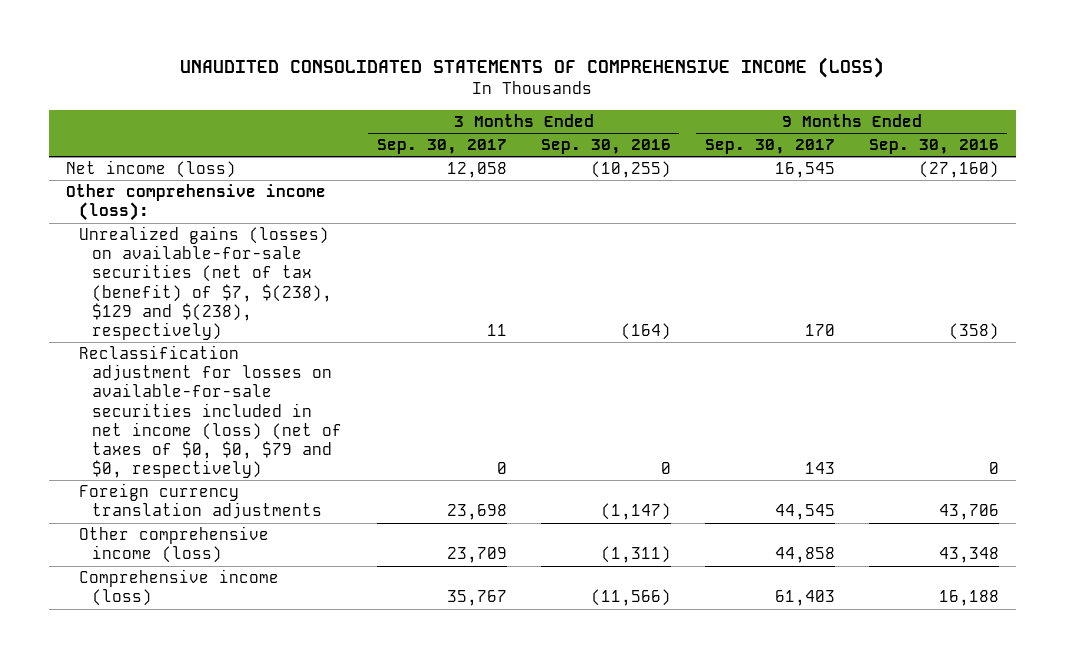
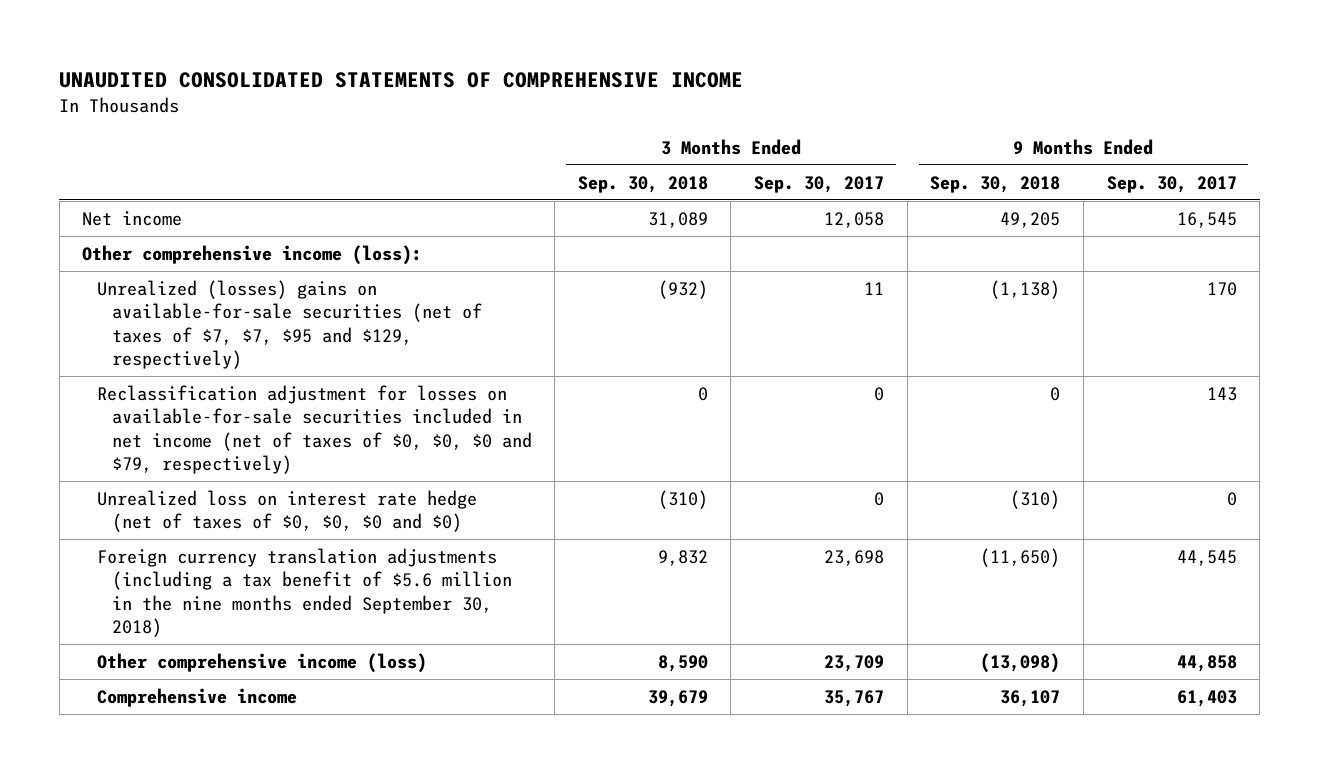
[180,57,885,79] UNAUDITED CONSOLIDATED STATEMENTS OF COMPREHENSIVE INCOME (LOSS) -> [59,72,744,89] UNAUDITED CONSOLIDATED STATEMENTS OF COMPREHENSIVE INCOME
[540,139,671,155] Sep. 30, 2016 -> none
[868,139,999,155] Sep. 30, 2016 -> none
none -> [577,175,708,193] Sep. 30, 2018
none -> [930,175,1061,193] Sep. 30, 2018
[65,160,236,179] Net income (loss) -> [82,210,183,226] Net income
[79,226,333,340] Unrealized gains (losses) on available-for-sale securities (net of tax (benefit) of $7, $(238), $129 and $(238), respectively) -> [96,279,482,369] Unrealized (losses) gains on available-for-sale securities (net of taxes of $7, $7, $95 and $129, respectively)
[79,345,343,478] Reclassification adjustment for losses on available-for-sale securities included in net income (loss) (net of taxes of $0, $0, $79 and $0, respectively) -> [96,384,532,474] Reclassification adjustment for losses on available-for-sale securities included in net income (net of taxes of $0, $0, $0 and $79, respectively)
none -> [96,489,477,533] Unrealized loss on interest rate hedge (net of taxes of $0, $0, $0 and $0)
[79,483,323,520] Foreign currency translation adjustments -> [96,547,512,637] Foreign currency translation adjustments (including a tax benefit of $5.6 million in the nine months ended September 30, 2018)
[79,569,280,607] Comprehensive income (loss) -> [96,687,297,707] Comprehensive income

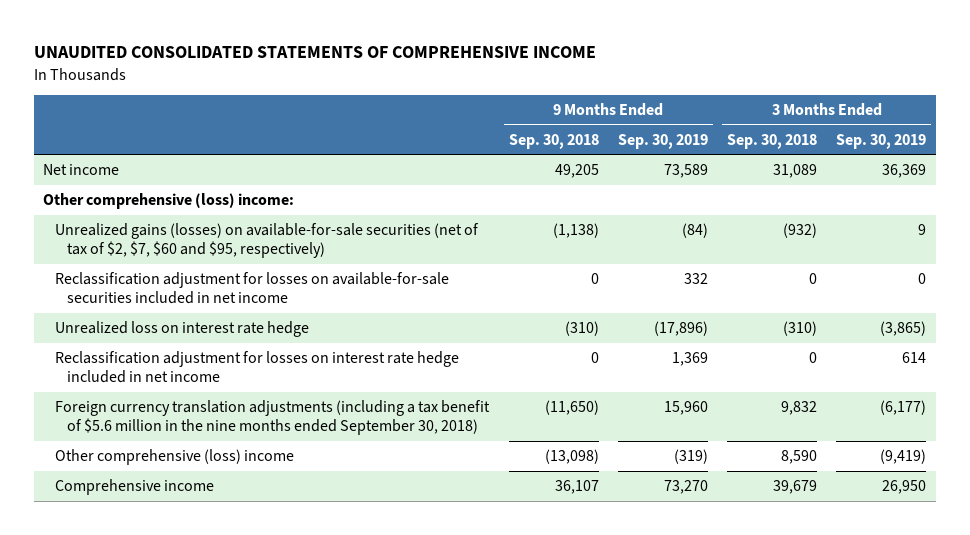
[754,175,885,193] Sep. 30, 2017 -> none
[1106,175,1237,193] Sep. 30, 2017 -> none
none -> [617,133,708,149] Sep. 30, 2019
none -> [836,133,927,149] Sep. 30, 2019
[82,244,423,265] Other comprehensive income (loss): -> [43,192,295,209] Other comprehensive (loss) income:
[96,279,482,369] Unrealized (losses) gains on available-for-sale securities (net of taxes of $7, $7, $95 and $129, respectively) -> [55,222,480,259] Unrealized gains (losses) on available-for-sale securities (net of tax of $2, $7, $60 and $95, respectively)
[96,384,532,474] Reclassification adjustment for losses on available-for-sale securities included in net income (net of taxes of $0, $0, $0 and $79, respectively) -> [55,271,450,305] Reclassification adjustment for losses on available-for-sale securities included in net income
[96,489,477,533] Unrealized loss on interest rate hedge (net of taxes of $0, $0, $0 and $0) -> [55,320,310,337] Unrealized loss on interest rate hedge
none -> [55,350,460,384] Reclassification adjustment for losses on interest rate hedge included in net income
[96,652,427,673] Other comprehensive income (loss) -> [55,448,295,465] Other comprehensive (loss) income

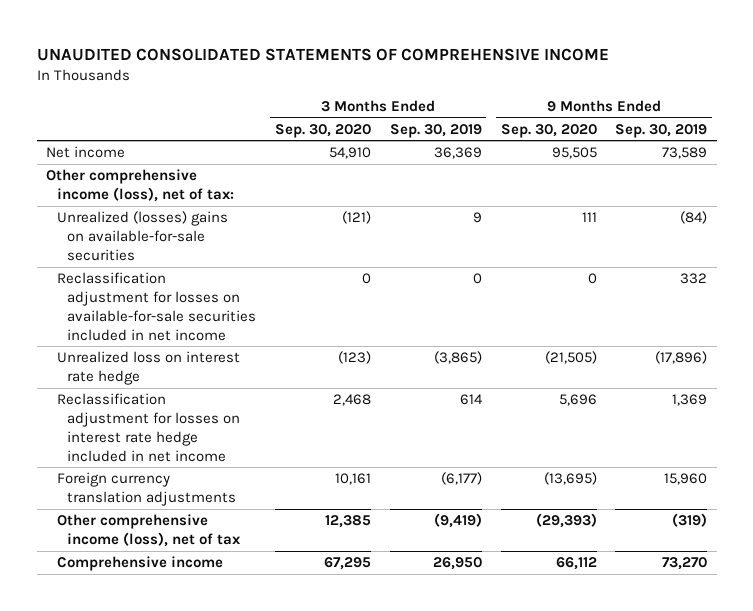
[508,133,599,149] Sep. 30, 2018 -> none
[727,133,818,149] Sep. 30, 2018 -> none
none -> [274,123,371,138] Sep. 30, 2020
none -> [500,123,597,138] Sep. 30, 2020
[43,192,295,209] Other comprehensive (loss) income: -> [46,169,234,202] Other comprehensive income (loss), net of tax:
[55,222,480,259] Unrealized gains (losses) on available-for-sale securities (net of tax of $2, $7, $60 and $95, respectively) -> [56,211,228,261] Unrealized (losses) gains on available-for-sale securities
[55,399,491,436] Foreign currency translation adjustments (including a tax benefit of $5.6 million in the nine months ended September 30, 2018) -> [56,472,237,506] Foreign currency translation adjustments
[55,448,295,465] Other comprehensive (loss) income -> [56,514,242,547] Other comprehensive income (loss), net of tax

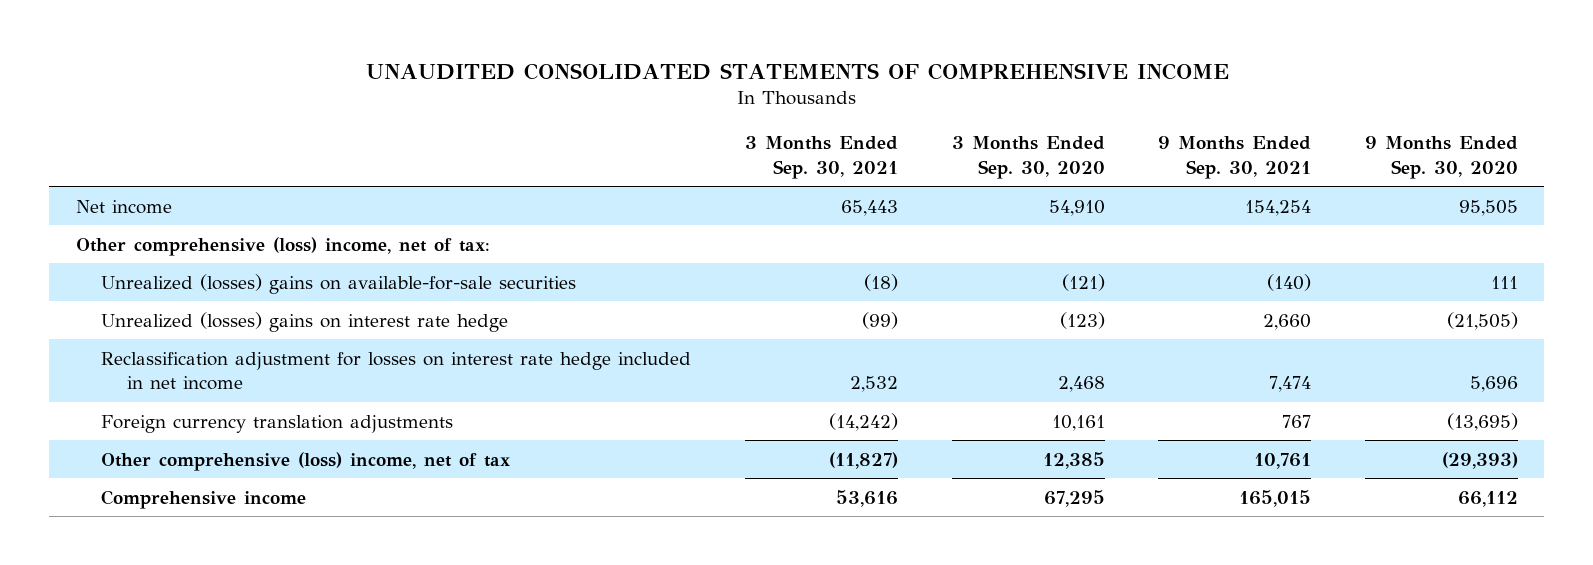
[389,123,482,138] Sep. 30, 2019 -> none
[615,123,708,138] Sep. 30, 2019 -> none
none -> [744,136,898,179] 3 Months Ended Sep. 30, 2021
none -> [1158,136,1312,179] 9 Months Ended Sep. 30, 2021
[46,169,234,202] Other comprehensive income (loss), net of tax: -> [75,236,490,256] Other comprehensive (loss) income, net of tax:
[56,272,257,341] Reclassification adjustment for losses on available-for-sale securities included in net income -> none
[56,351,240,385] Unrealized loss on interest rate hedge -> [101,311,509,332] Unrealized (losses) gains on interest rate hedge
[56,514,242,547] Other comprehensive income (loss), net of tax -> [101,451,511,471] Other comprehensive (loss) income, net of tax

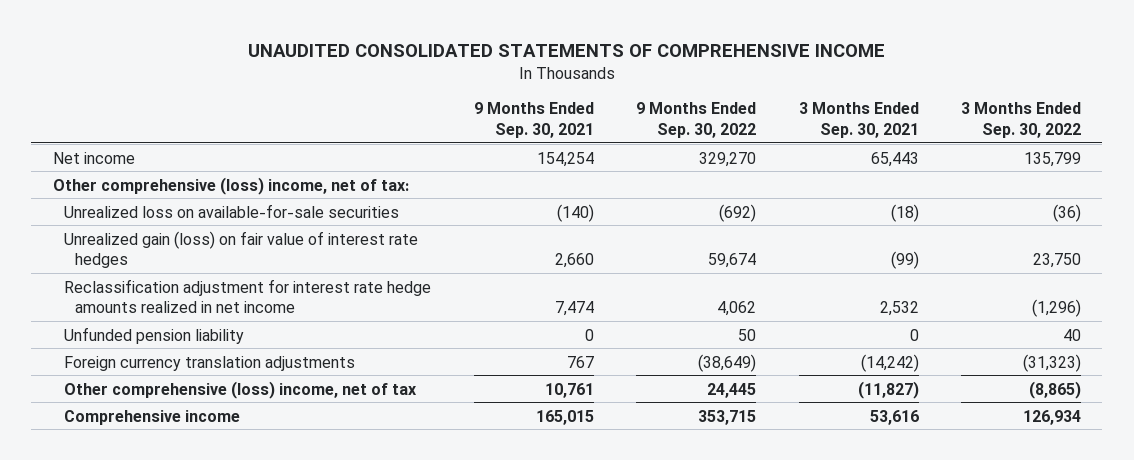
[951,136,1105,179] 3 Months Ended Sep. 30, 2020 -> none
[1364,136,1518,179] 9 Months Ended Sep. 30, 2020 -> none
none -> [636,102,757,138] 9 Months Ended Sep. 30, 2022
none -> [961,102,1082,138] 3 Months Ended Sep. 30, 2022
[101,273,577,294] Unrealized (losses) gains on available-for-sale securities -> [64,203,400,218] Unrealized loss on available-for-sale securities
[101,311,509,332] Unrealized (losses) gains on interest rate hedge -> [64,230,419,269] Unrealized gain (loss) on fair value of interest rate hedges
[101,351,692,390] Reclassification adjustment for losses on interest rate hedge included in net income -> [64,278,432,314] Reclassification adjustment for interest rate hedge amounts realized in net income
none -> [64,326,245,344] Unfunded pension liability

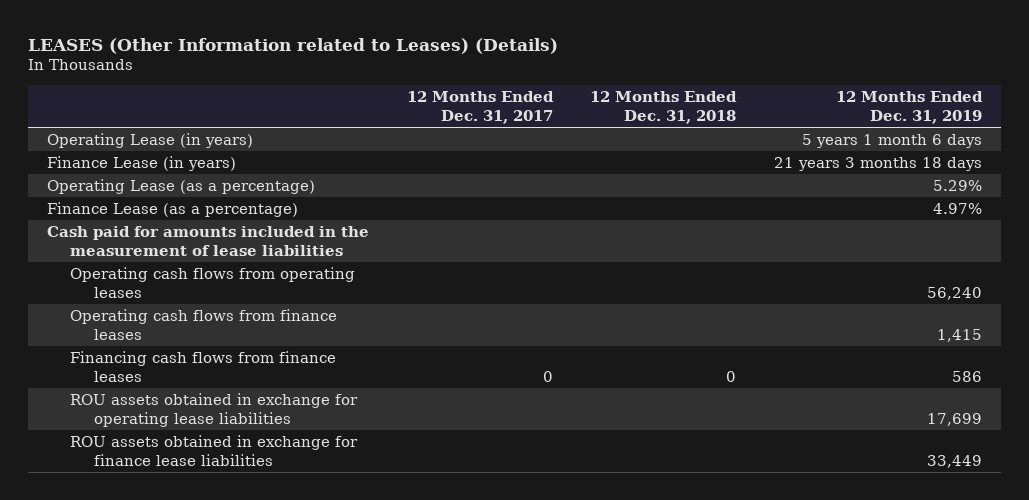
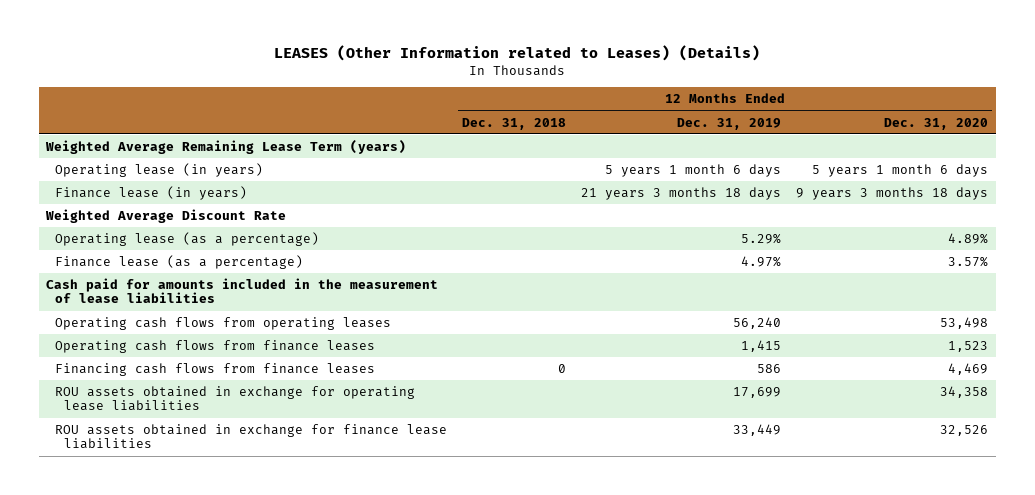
[406,91,554,125] 12 Months Ended Dec. 31, 2017 -> none
none -> [884,117,989,130] Dec. 31, 2020
none -> [45,140,407,155] Weighted Average Remaining Lease Term (years)
[46,133,253,149] Operating Lease (in years) -> [55,163,264,178] Operating lease (in years)
[46,156,236,172] Finance Lease (in years) -> [55,186,248,201] Finance lease (in years)
none -> [45,209,287,224] Weighted Average Discount Rate
[46,179,315,195] Operating Lease (as a percentage) -> [55,232,320,247] Operating lease (as a percentage)
[46,202,298,218] Finance Lease (as a percentage) -> [55,255,304,270] Finance lease (as a percentage)

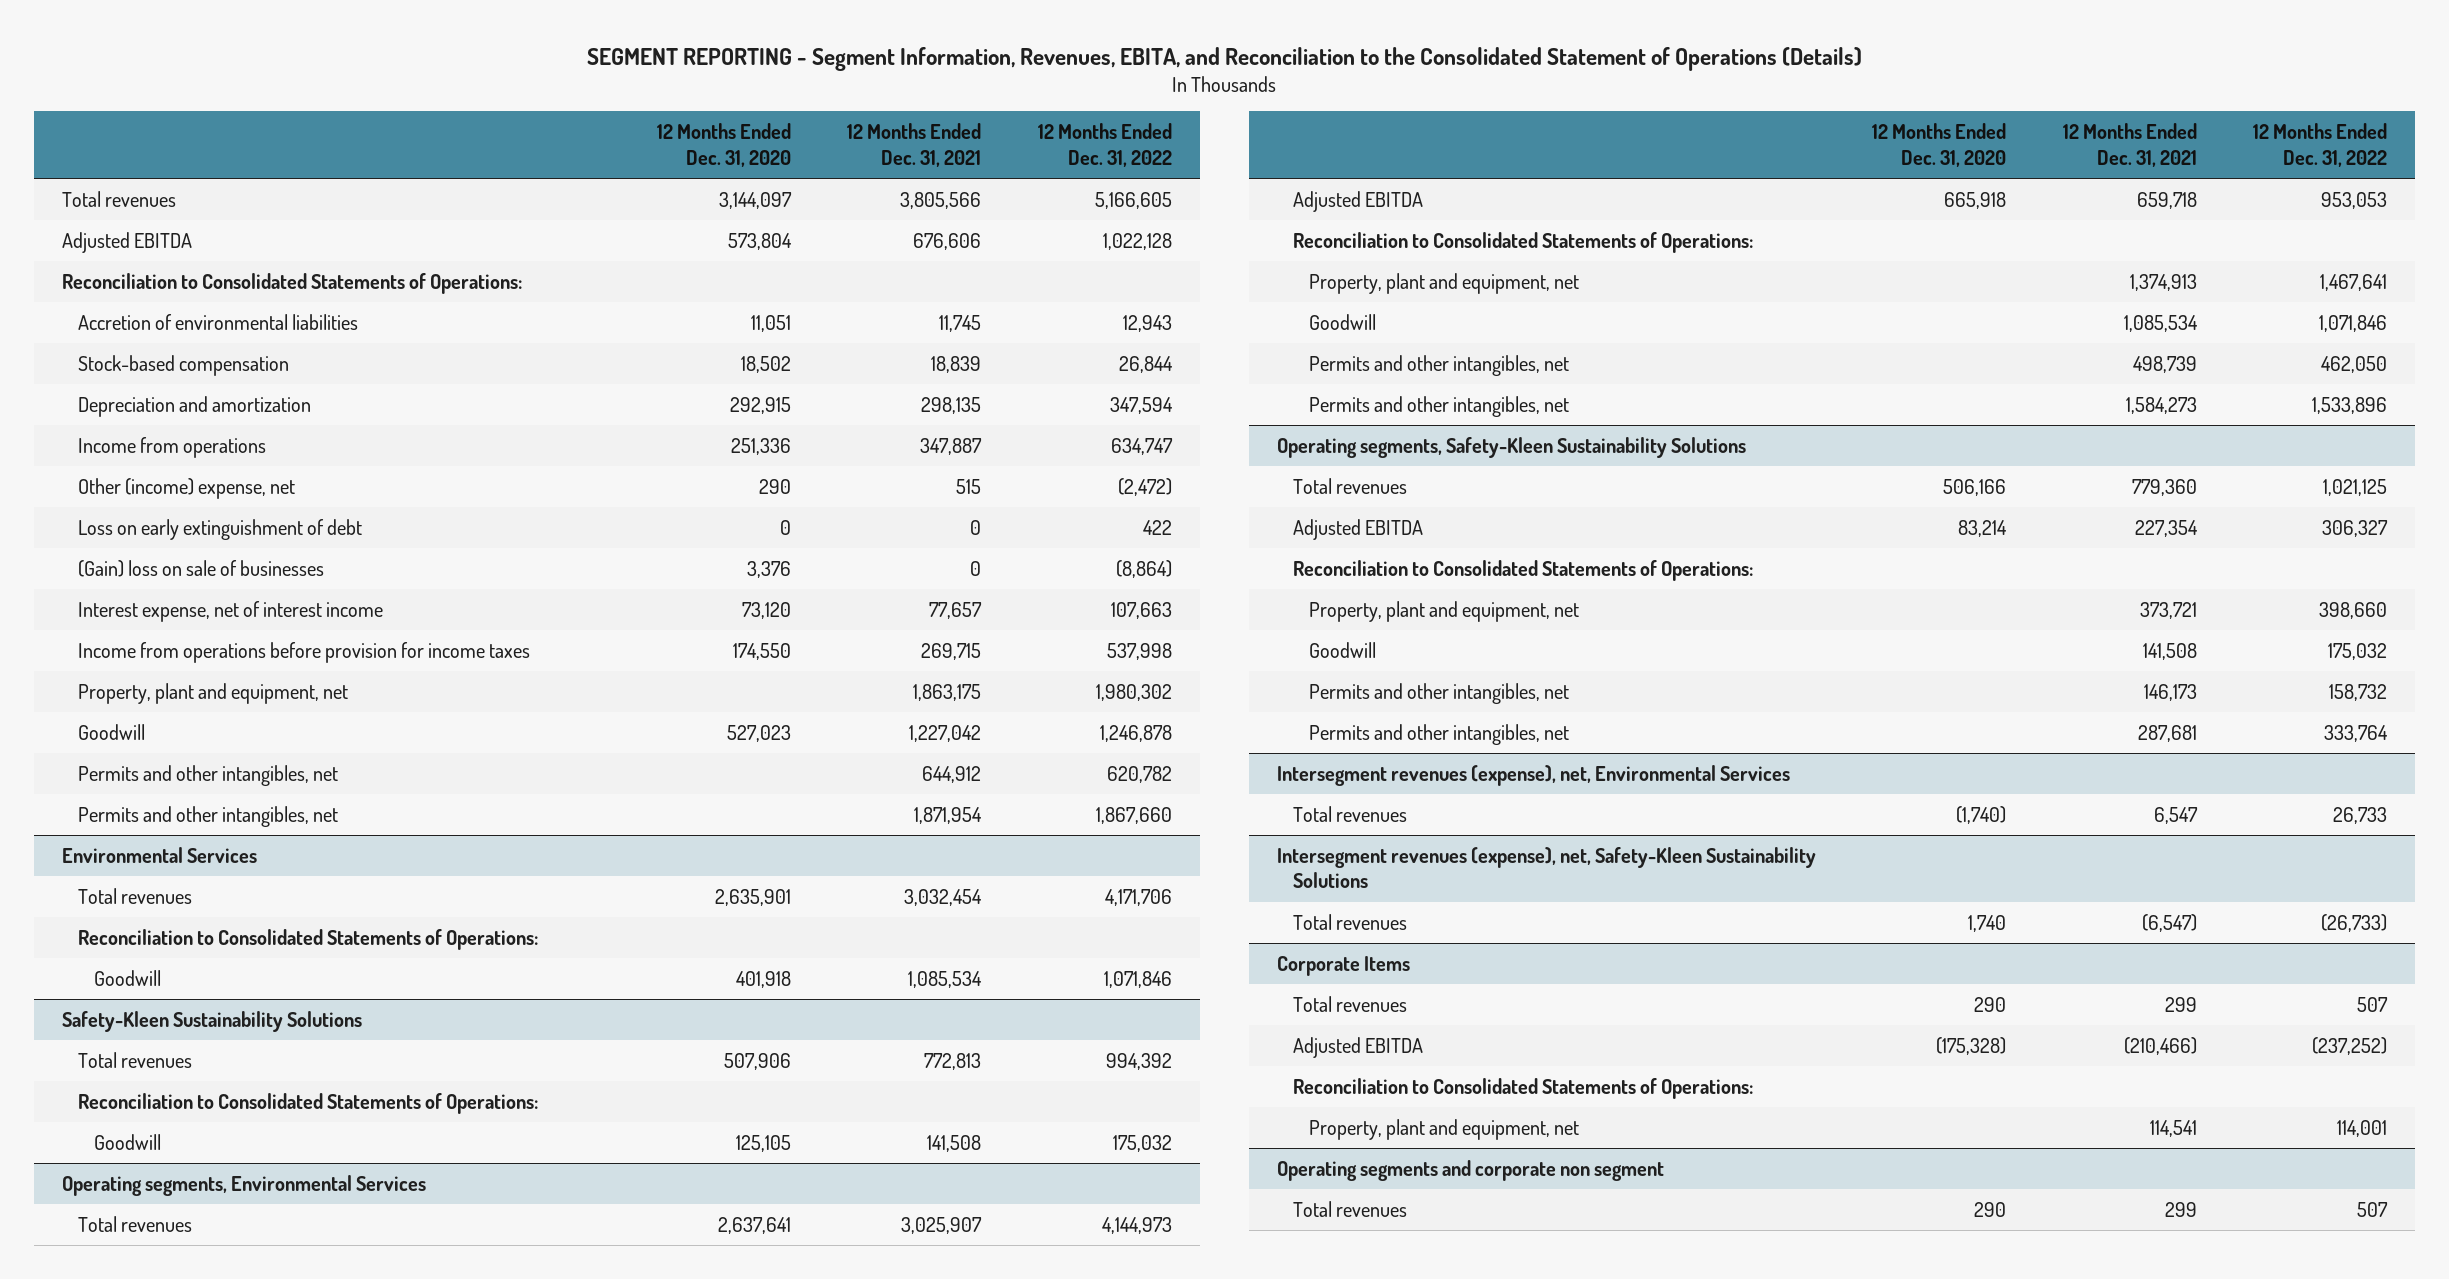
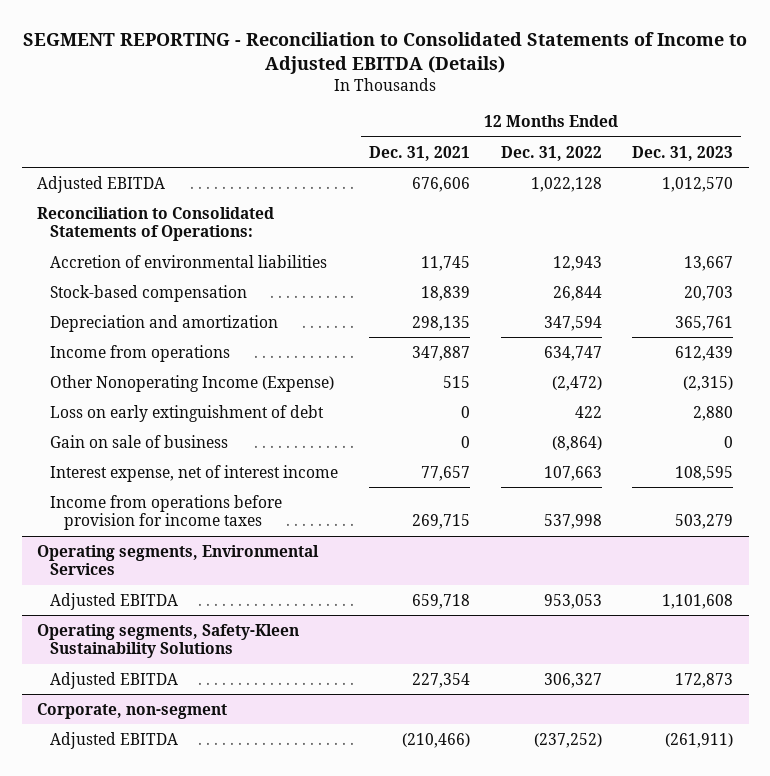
[587,46,1863,71] SEGMENT REPORTING - Segment Information, Revenues, EBITA, and Reconciliation to the Consolidated Statement of Operations (Details) -> [23,31,748,74] SEGMENT REPORTING - Reconciliation to Consolidated Statements of Income to Adjusted EBITDA (Details)
[657,123,792,167] 12 Months Ended Dec. 31, 2020 -> none
none -> [632,145,734,161] Dec. 31, 2023
[62,190,177,207] Total revenues -> none
[77,477,295,499] Other (income) expense, net -> [50,374,335,392] Other Nonoperating Income (Expense)
[77,559,324,577] (Gain) loss on sale of businesses -> [50,434,229,448] Gain on sale of business
[77,682,348,704] Property, plant and equipment, net -> none
[77,723,145,740] Goodwill -> none
[77,764,338,786] Permits and other intangibles, net -> none
[77,805,338,827] Permits and other intangibles, net -> none
[62,846,258,863] Environmental Services -> none
[77,887,192,904] Total revenues -> none
[77,928,538,950] Reconciliation to Consolidated Statements of Operations: -> none
[93,969,161,986] Goodwill -> none
[62,1010,363,1032] Safety-Kleen Sustainability Solutions -> none
[77,1051,192,1068] Total revenues -> none
[77,1092,538,1114] Reconciliation to Consolidated Statements of Operations: -> none
[93,1133,161,1150] Goodwill -> none
[77,1215,192,1232] Total revenues -> none
[1292,231,1753,253] Reconciliation to Consolidated Statements of Operations: -> none
[1308,272,1579,294] Property, plant and equipment, net -> none
[1308,313,1376,330] Goodwill -> none
[1308,354,1569,376] Permits and other intangibles, net -> none
[1308,395,1569,417] Permits and other intangibles, net -> none
[1292,477,1407,494] Total revenues -> none
[1292,559,1753,581] Reconciliation to Consolidated Statements of Operations: -> none
[1308,600,1579,622] Property, plant and equipment, net -> none
[1308,641,1376,658] Goodwill -> none
[1308,682,1569,704] Permits and other intangibles, net -> none
[1308,723,1569,745] Permits and other intangibles, net -> none
[1277,764,1791,786] Intersegment revenues (expense), net, Environmental Services -> none
[1292,805,1407,822] Total revenues -> none
[1277,846,1817,889] Intersegment revenues (expense), net, Safety-Kleen Sustainability Solutions -> none
[1292,913,1407,930] Total revenues -> none
[1292,995,1407,1012] Total revenues -> none
[1277,955,1411,976] Corporate Items -> [37,702,228,719] Corporate, non-segment
[1292,1077,1753,1099] Reconciliation to Consolidated Statements of Operations: -> none
[1308,1118,1579,1140] Property, plant and equipment, net -> none
[1277,1159,1665,1181] Operating segments and corporate non segment -> none
[1292,1200,1407,1217] Total revenues -> none

